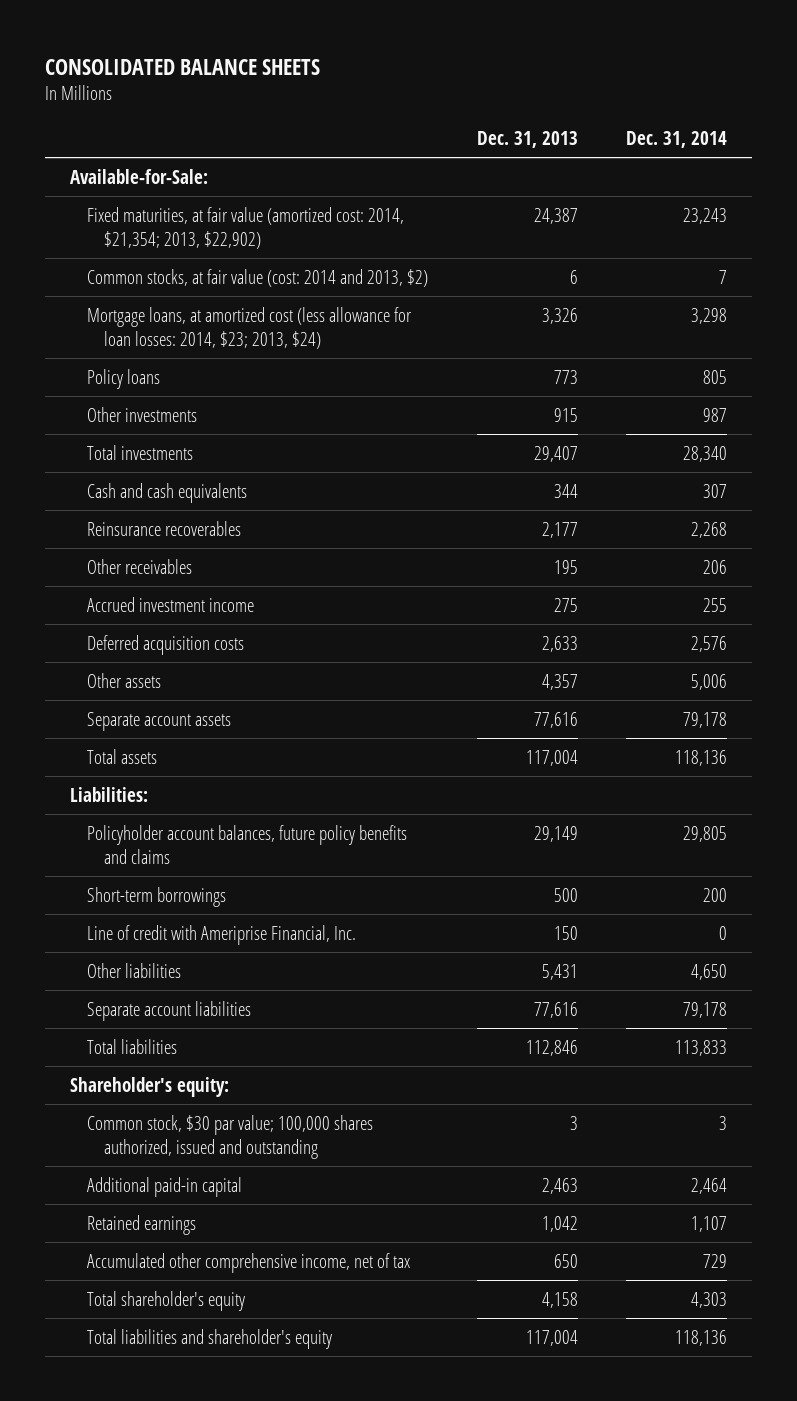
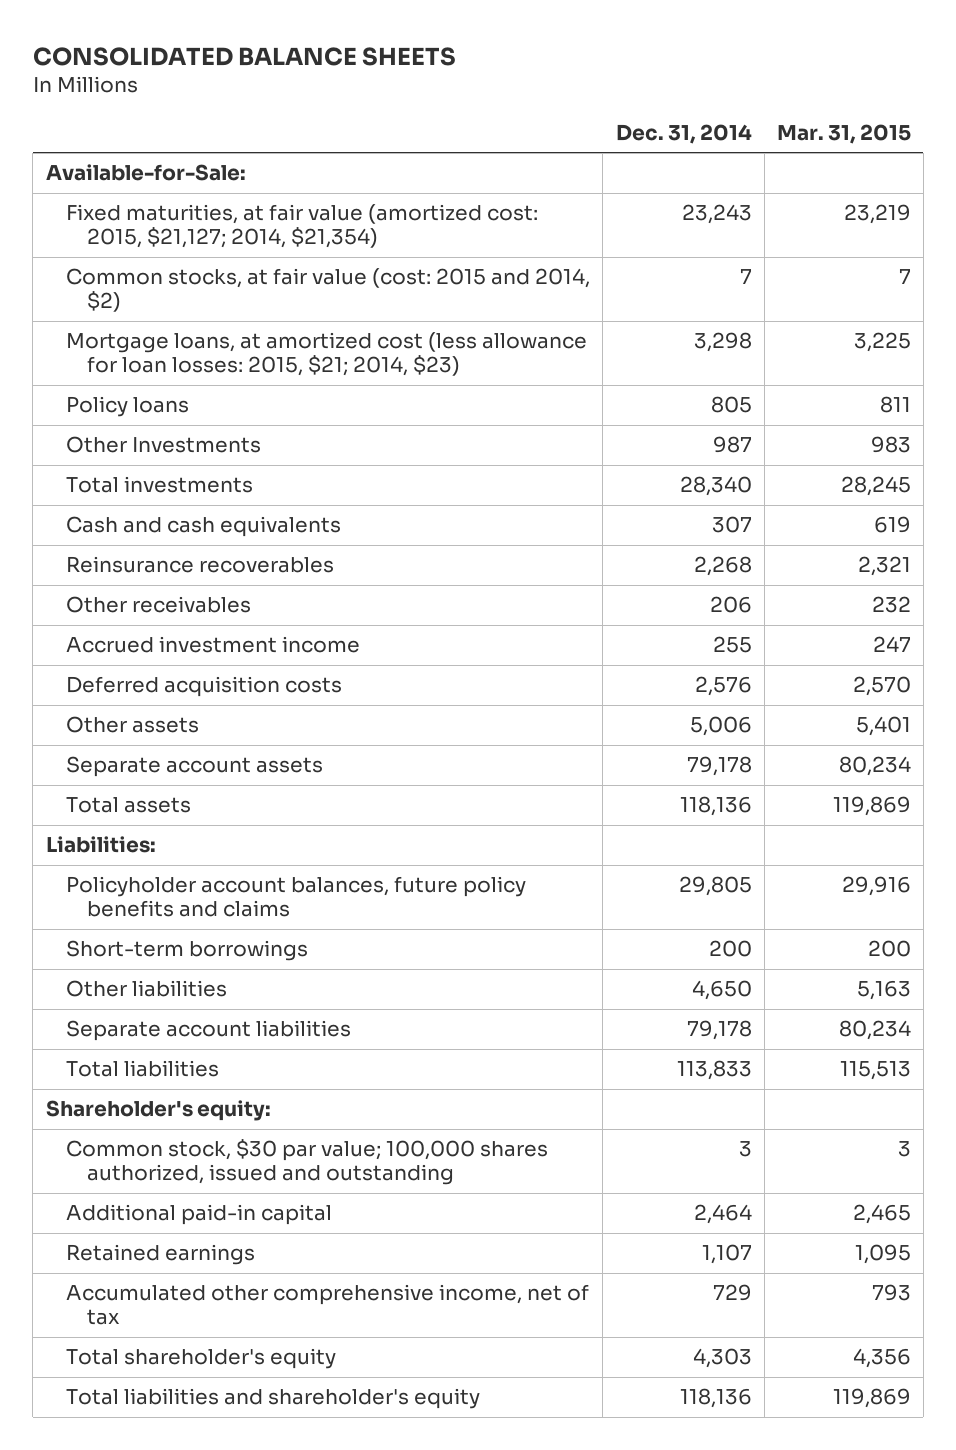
[476,130,578,148] Dec. 31, 2013 -> none
none -> [776,123,911,144] Mar. 31, 2015
[86,206,404,250] Fixed maturities, at fair value (amortized cost: 2014, $21,354; 2013, $22,902) -> [66,204,539,249] Fixed maturities, at fair value (amortized cost: 2015, $21,127; 2014, $21,354)
[86,268,428,287] Common stocks, at fair value (cost: 2014 and 2013, $2) -> [66,268,591,313] Common stocks, at fair value (cost: 2015 and 2014, $2)
[86,306,412,350] Mortgage loans, at amortized cost (less allowance for loan losses: 2014, $23; 2013, $24) -> [66,332,588,377] Mortgage loans, at amortized cost (less allowance for loan losses: 2015, $21; 2014, $23)
[86,406,197,422] Other investments -> [66,436,262,454] Other Investments
[86,924,356,945] Line of credit with Ameriprise Financial, Inc. -> none

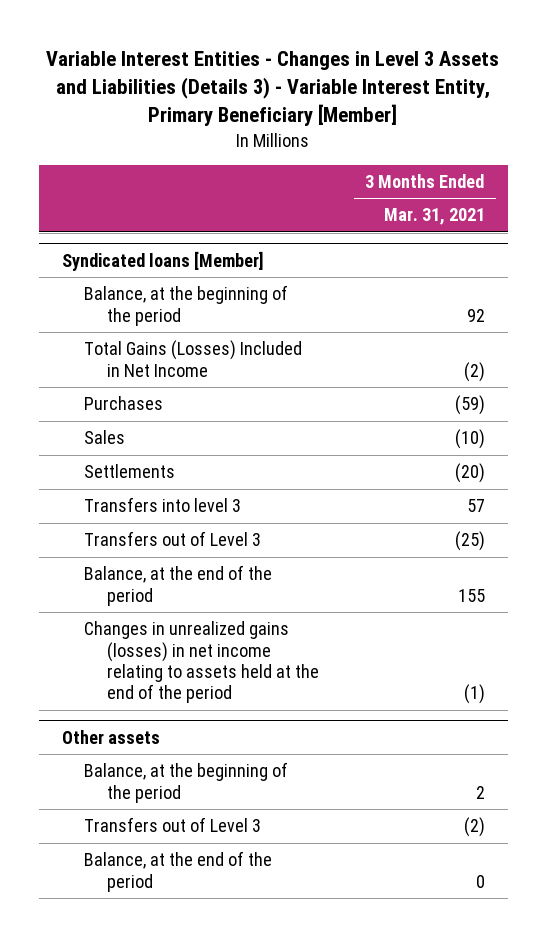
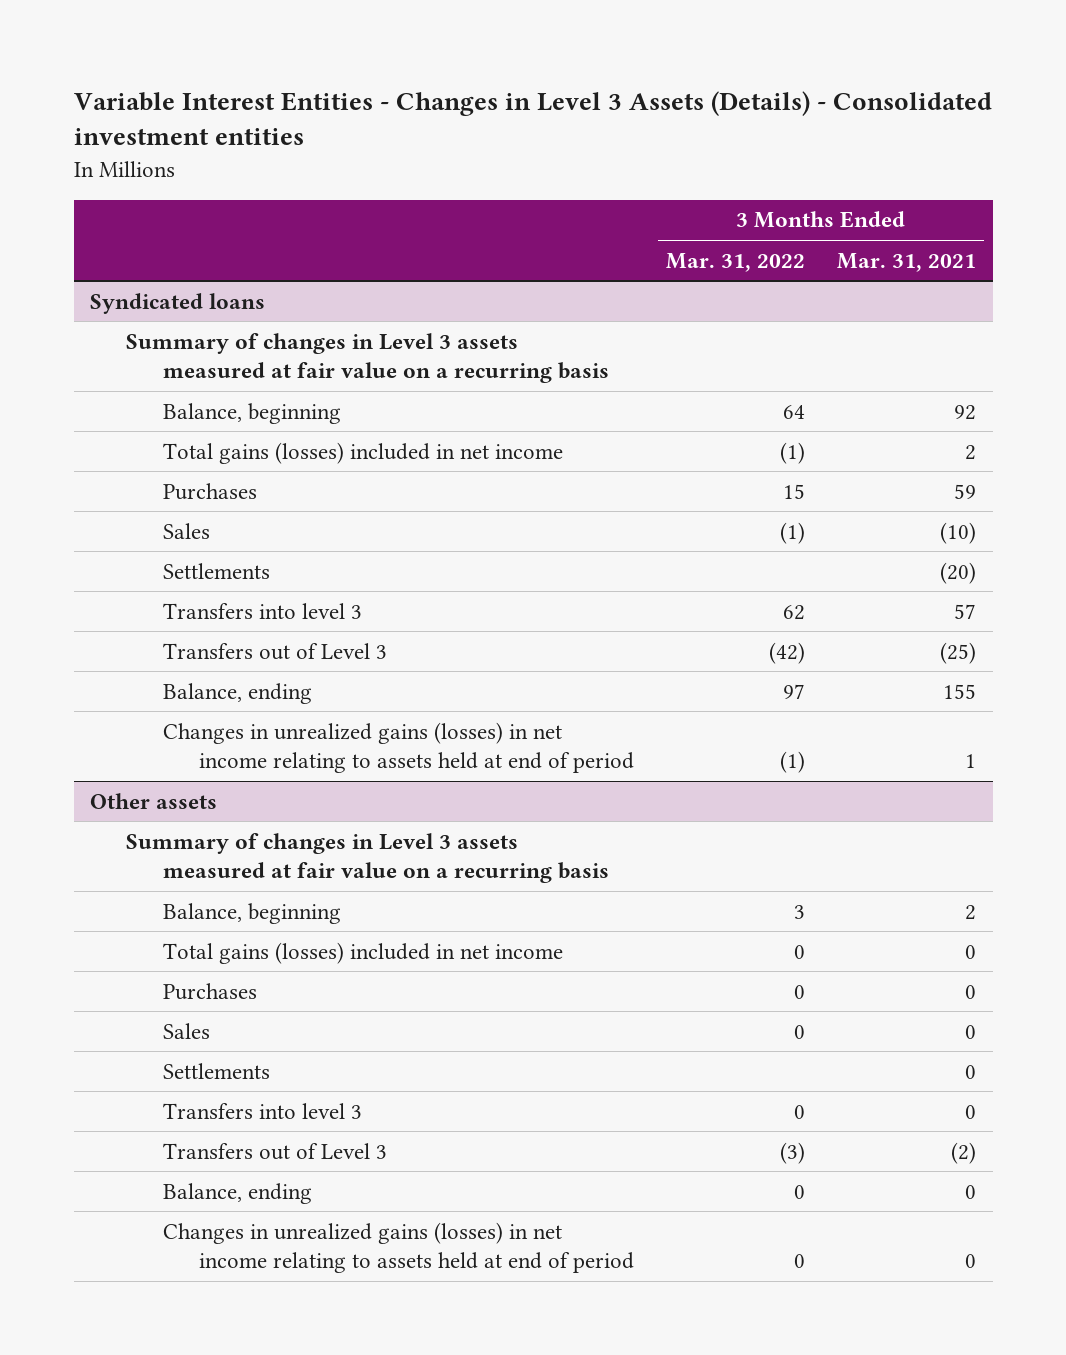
[46,51,500,127] Variable Interest Entities - Changes in Level 3 Assets and Liabilities (Details 3) - Variable Interest Entity, Primary Beneficiary [Member] -> [73,90,992,146] Variable Interest Entities - Changes in Level 3 Assets (Details) - Consolidated investment entities
none -> [666,252,806,272] Mar. 31, 2022
[61,250,264,271] Syndicated loans [Member] -> [89,292,265,314] Syndicated loans
none -> [126,332,609,384] Summary of changes in Level 3 assets measured at fair value on a recurring basis
[84,285,289,326] Balance, at the beginning of the period -> [162,402,341,424] Balance, beginning
[84,340,303,377] Total Gains (Losses) Included in Net Income -> [162,441,563,464] Total gains (losses) included in net income
[463,361,485,382] (2) -> [965,444,977,460] 2
[454,395,485,416] (59) -> [954,483,977,499] 59
[84,565,273,606] Balance, at the end of the period -> [162,682,312,704] Balance, ending
[84,621,320,704] Changes in unrealized gains (losses) in net income relating to assets held at the end of the period -> [162,721,635,774] Changes in unrealized gains (losses) in net income relating to assets held at end of period
[463,684,485,705] (1) -> [965,754,977,769] 1
none -> [126,832,609,884] Summary of changes in Level 3 assets measured at fair value on a recurring basis
[84,762,289,803] Balance, at the beginning of the period -> [162,902,341,924] Balance, beginning
none -> [162,941,563,964] Total gains (losses) included in net income
none -> [162,982,257,1000] Purchases
none -> [162,1022,210,1039] Sales
none -> [162,1062,270,1079] Settlements
none -> [162,1102,362,1119] Transfers into level 3
[84,851,273,892] Balance, at the end of the period -> [162,1182,312,1204] Balance, ending
none -> [162,1221,635,1274] Changes in unrealized gains (losses) in net income relating to assets held at end of period

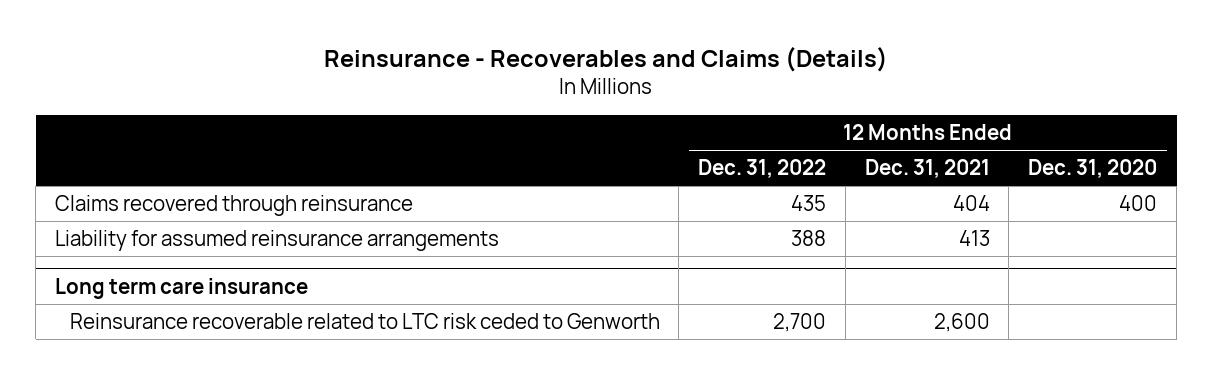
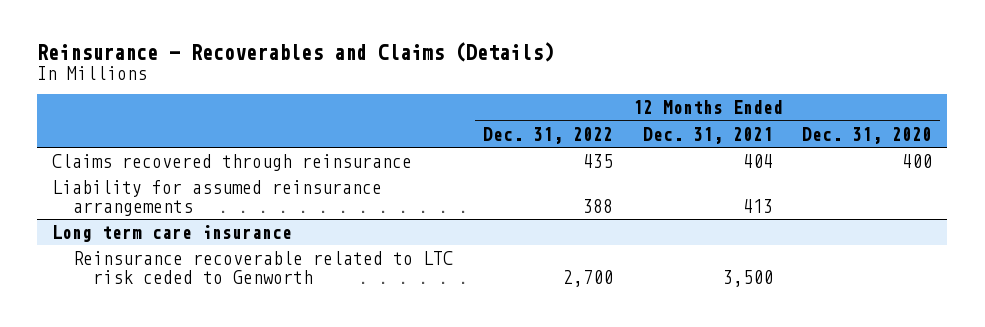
[933,313,990,333] 2,600 -> [722,269,773,287] 3,500

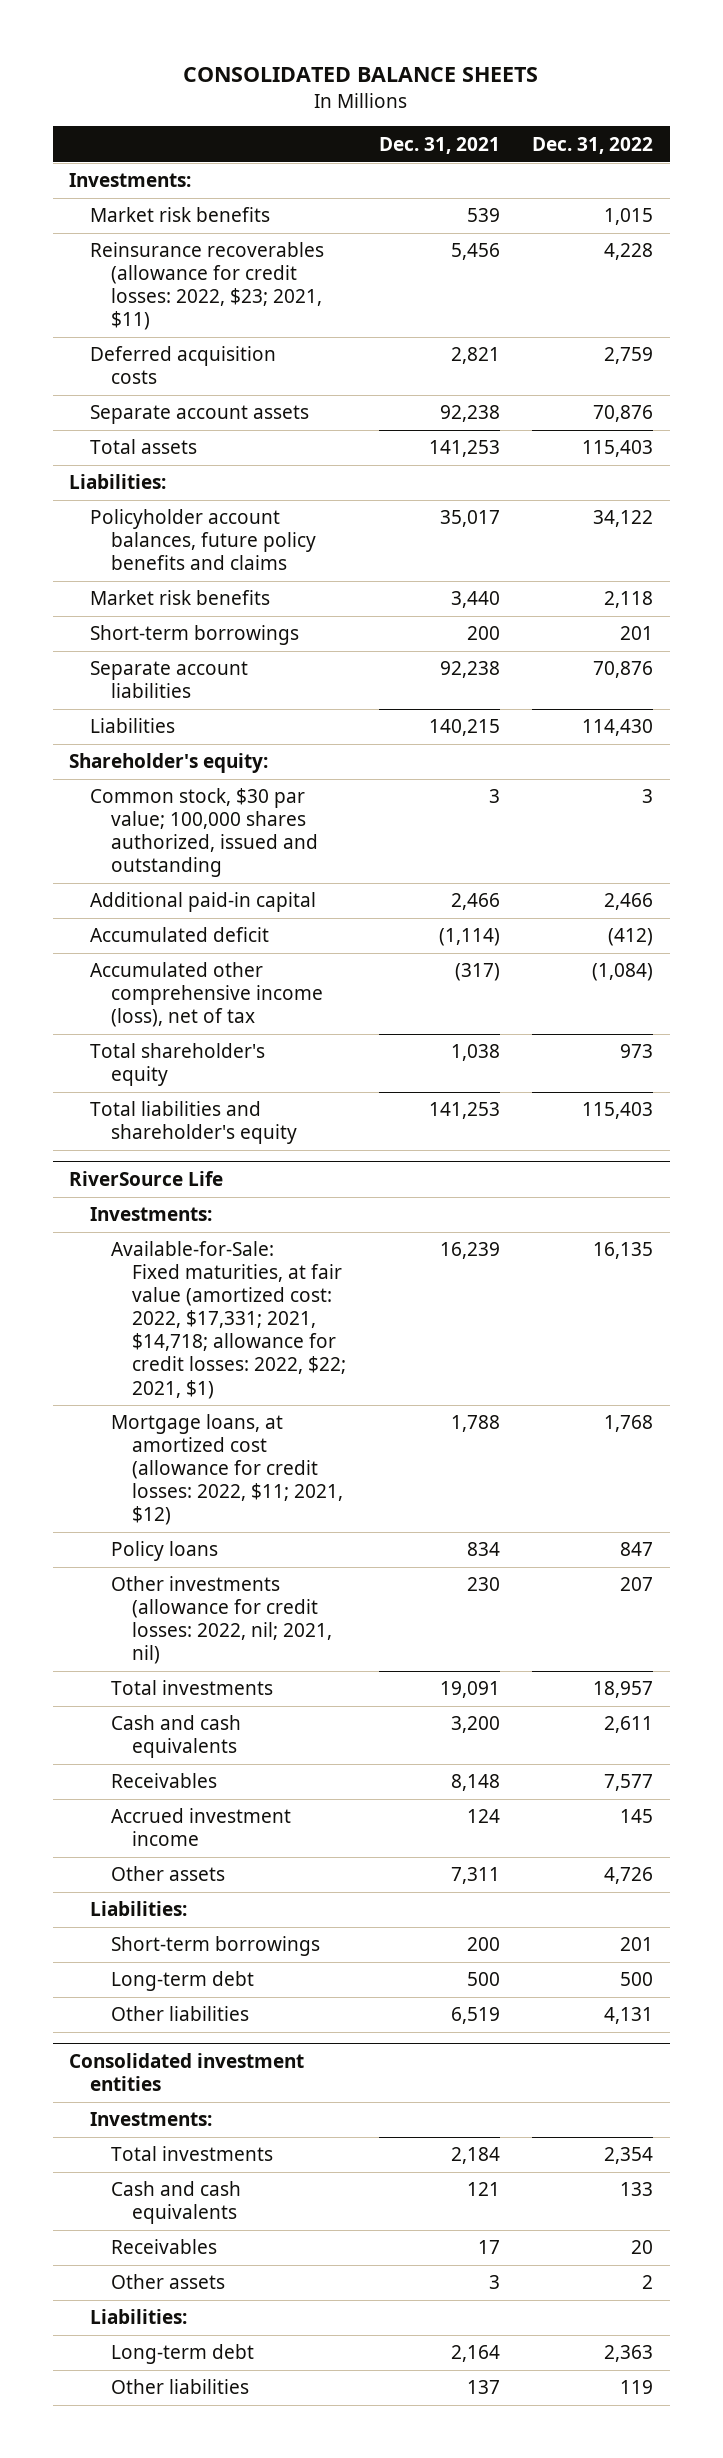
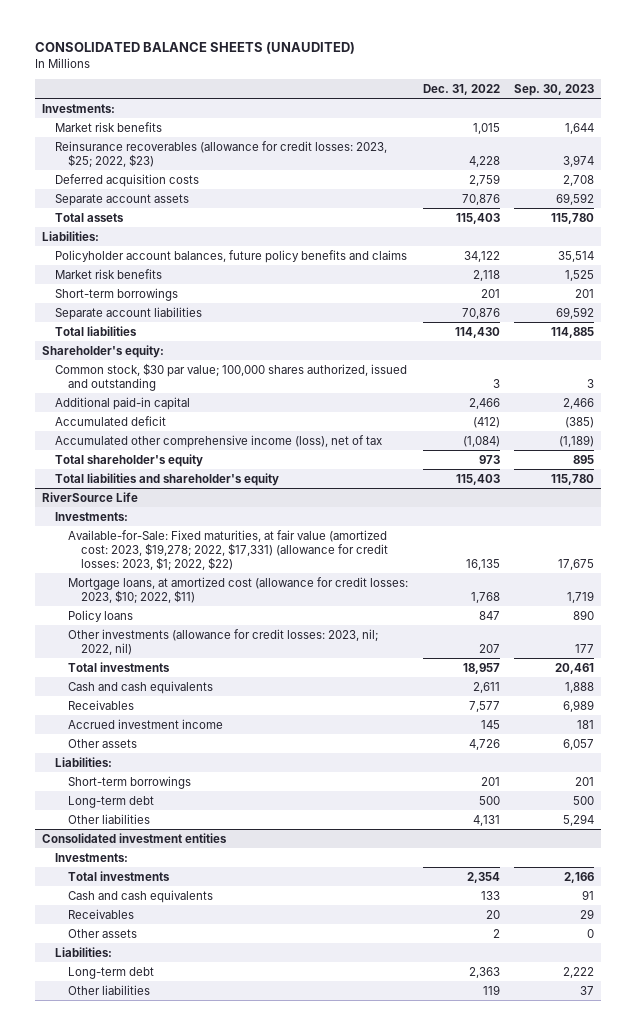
[183,67,539,83] CONSOLIDATED BALANCE SHEETS -> [34,42,355,55] CONSOLIDATED BALANCE SHEETS (UNAUDITED)
[378,136,500,154] Dec. 31, 2021 -> none
none -> [514,83,595,96] Sep. 30, 2023
[90,242,325,331] Reinsurance recoverables (allowance for credit losses: 2022, $23; 2021, $11) -> [55,140,388,168] Reinsurance recoverables (allowance for credit losses: 2023, $25; 2022, $23)
[90,718,176,734] Liabilities -> [55,325,138,336] Total liabilities
[111,1241,347,1399] Available-for-Sale: Fixed maturities, at fair value (amortized cost: 2022, $17,331; 2021, $14,718; allowance for credit losses: 2022, $22; 2021, $1) -> [68,529,389,572] Available-for-Sale: Fixed maturities, at fair value (amortized cost: 2023, $19,278; 2022, $17,331) (allowance for credit losses: 2023, $1; 2022, $22)
[111,1414,344,1526] Mortgage loans, at amortized cost (allowance for credit losses: 2022, $11; 2021, $12) -> [68,576,409,604] Mortgage loans, at amortized cost (allowance for credit losses: 2023, $10; 2022, $11)
[111,1576,333,1665] Other investments (allowance for credit losses: 2022, nil; 2021, nil) -> [68,628,379,655] Other investments (allowance for credit losses: 2023, nil; 2022, nil)

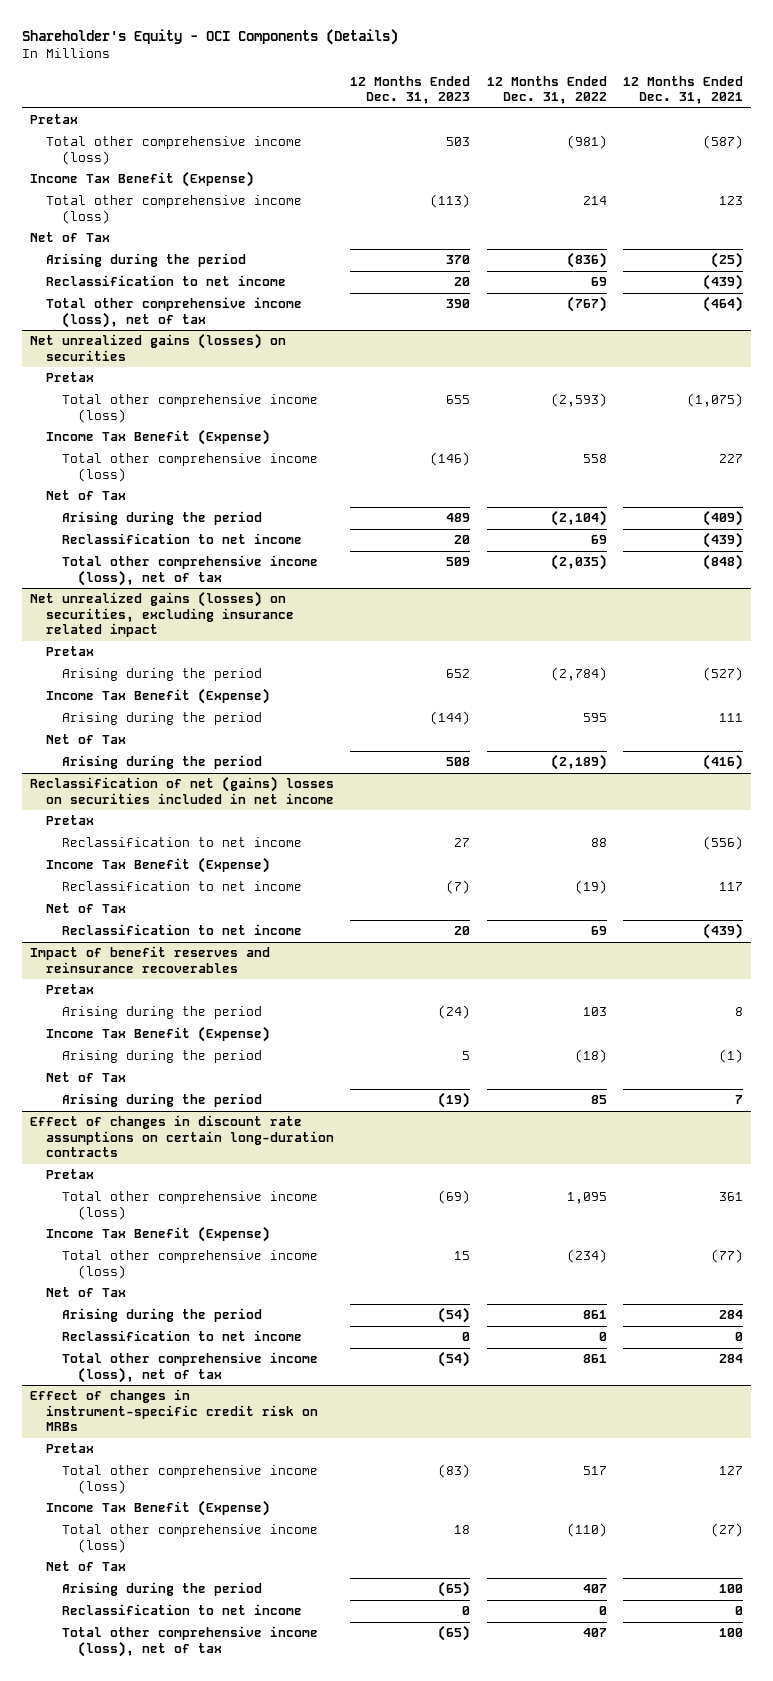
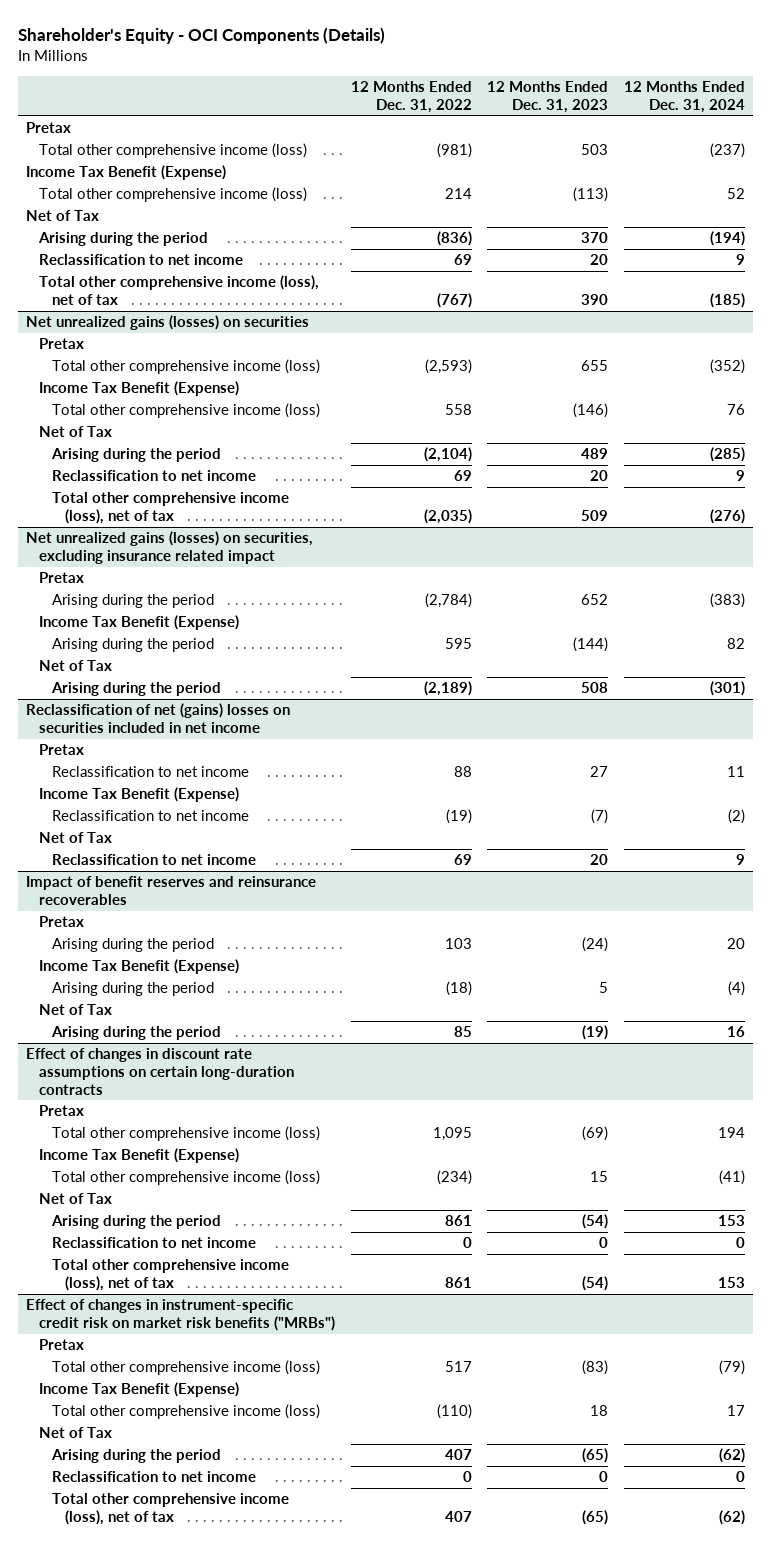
[623,75,744,104] 12 Months Ended Dec. 31, 2021 -> none
none -> [624,81,746,114] 12 Months Ended Dec. 31, 2024
[30,1389,319,1431] Effect of changes in instrument-specific credit risk on MRBs -> [25,1299,335,1332] Effect of changes in instrument-specific credit risk on market risk benefits ("MRBs")

